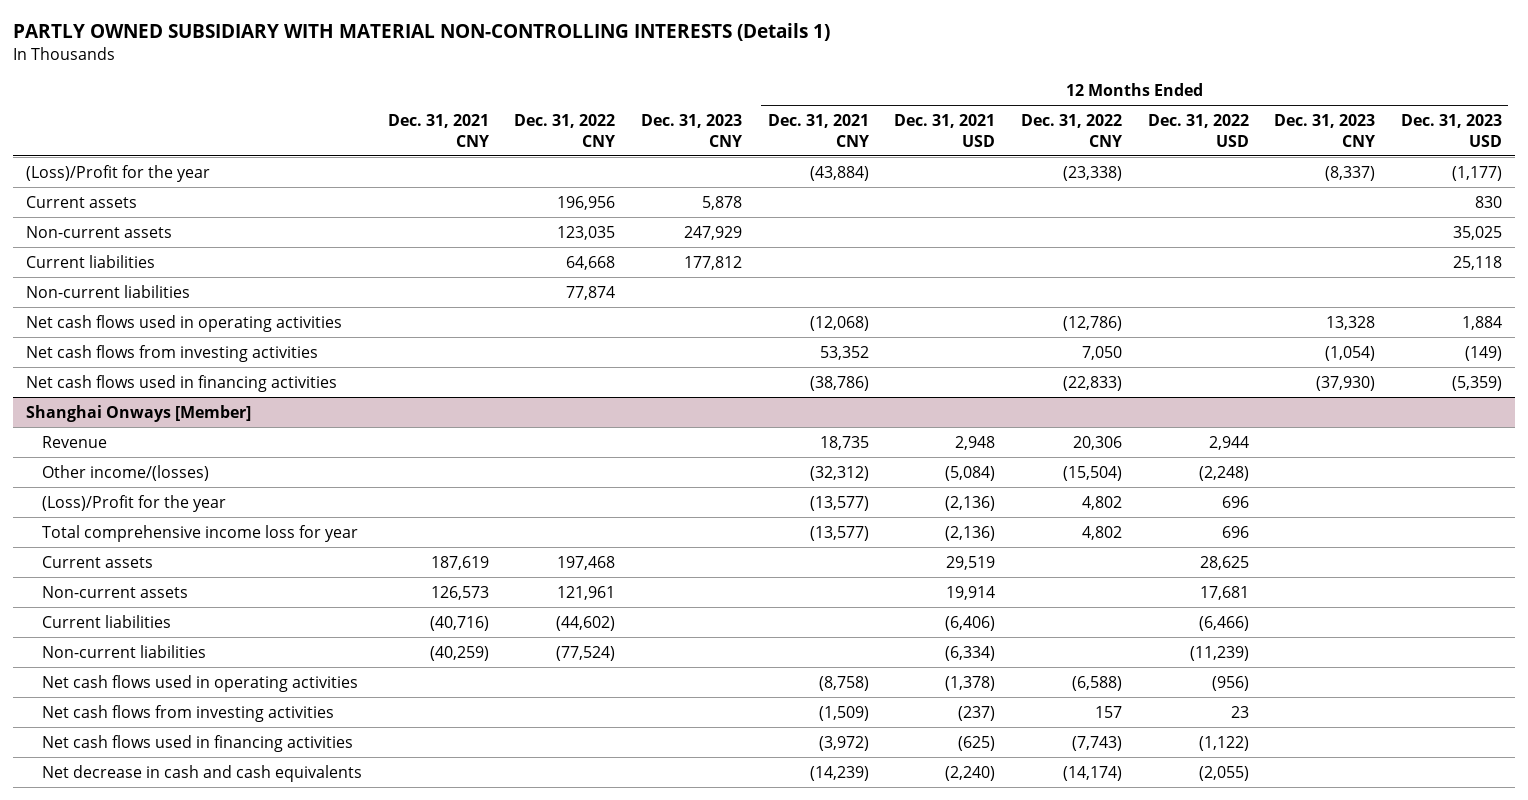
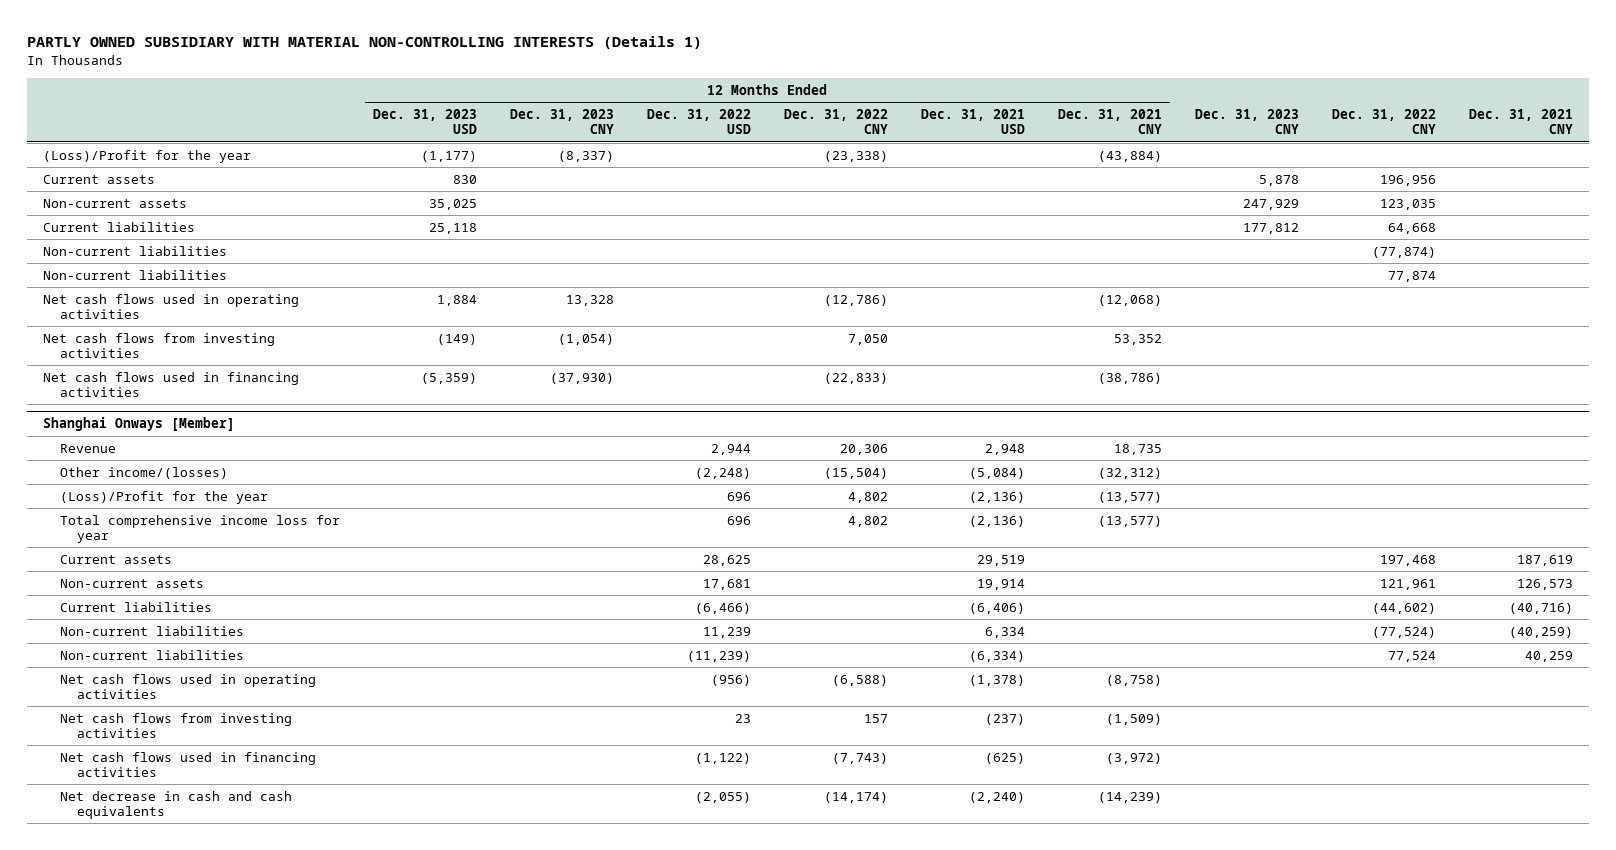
none -> [43,245,228,256] Non-current liabilities
[945,645,996,661] (6,334) -> [984,626,1025,638] 6,334
[1189,645,1249,661] (11,239) -> [702,626,751,638] 11,239
none -> [59,649,244,660] Non-current liabilities

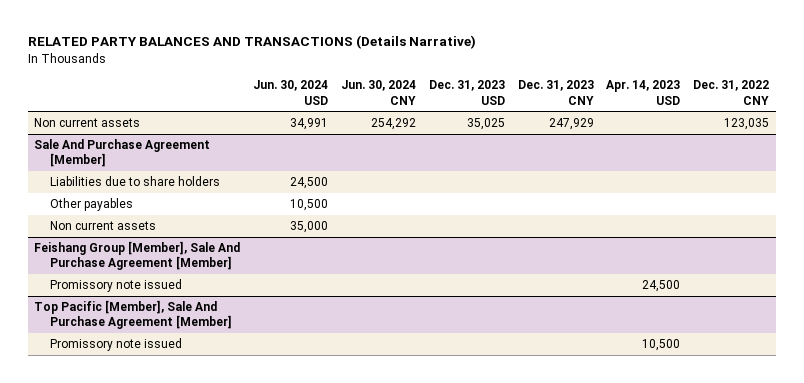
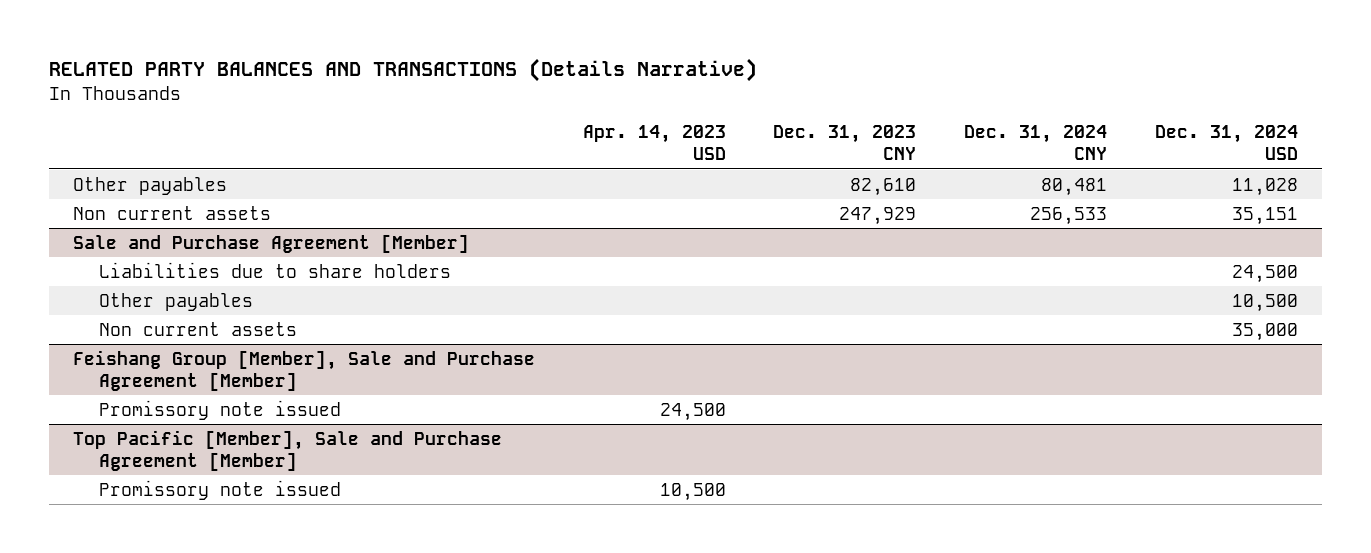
[253,80,329,105] Jun. 30, 2024 USD -> none
[340,80,416,105] Jun. 30, 2024 CNY -> none
[428,80,505,105] Dec. 31, 2023 USD -> none
[693,80,770,105] Dec. 31, 2022 CNY -> none
none -> [964,125,1108,161] Dec. 31, 2024 CNY
none -> [1154,125,1298,161] Dec. 31, 2024 USD
none -> [73,176,228,195] Other payables
[34,139,211,168] Sale And Purchase Agreement [Member] -> [73,233,470,253] Sale and Purchase Agreement [Member]
[34,241,241,271] Feishang Group [Member], Sale And Purchase Agreement [Member] -> [73,349,536,391] Feishang Group [Member], Sale and Purchase Agreement [Member]
[34,300,233,330] Top Pacific [Member], Sale And Purchase Agreement [Member] -> [73,429,503,471] Top Pacific [Member], Sale and Purchase Agreement [Member]

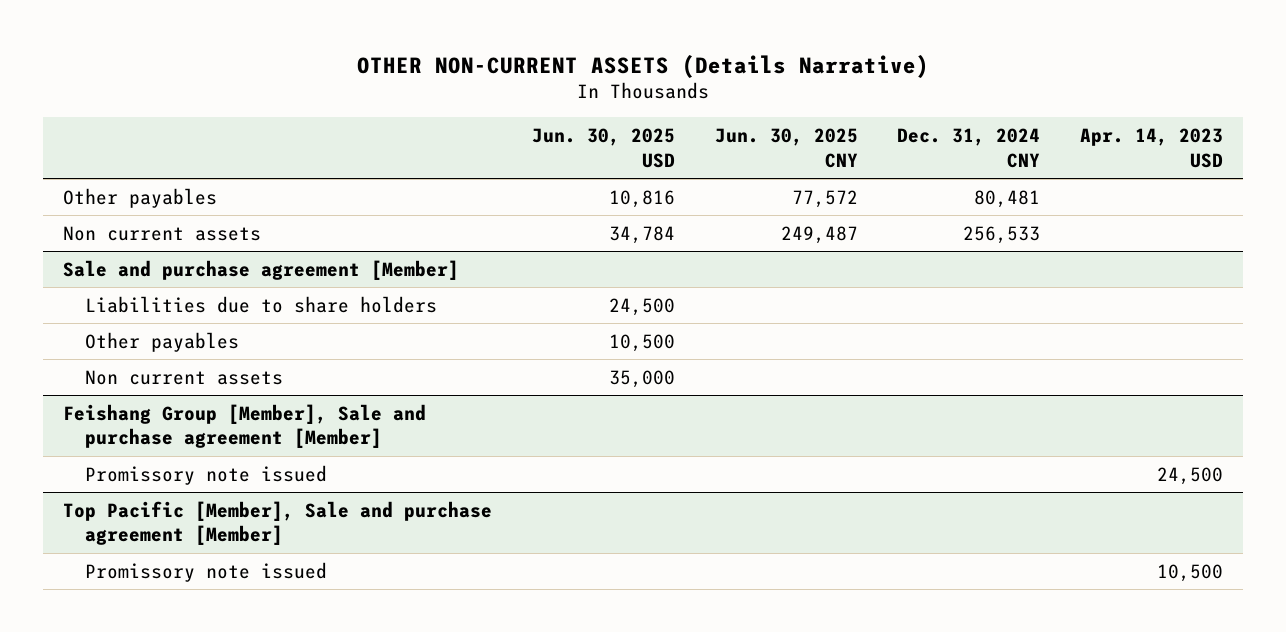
[49,58,758,83] RELATED PARTY BALANCES AND TRANSACTIONS (Details Narrative) -> [357,54,930,78] OTHER NON-CURRENT ASSETS (Details Narrative)
[773,125,917,161] Dec. 31, 2023 CNY -> none
[1154,125,1298,161] Dec. 31, 2024 USD -> none
none -> [531,128,675,168] Jun. 30, 2025 USD
none -> [714,128,858,168] Jun. 30, 2025 CNY
[73,233,470,253] Sale and Purchase Agreement [Member] -> [62,259,459,280] Sale and purchase agreement [Member]
[73,349,536,391] Feishang Group [Member], Sale and Purchase Agreement [Member] -> [62,403,426,449] Feishang Group [Member], Sale and purchase agreement [Member]
[73,429,503,471] Top Pacific [Member], Sale and Purchase Agreement [Member] -> [62,500,492,546] Top Pacific [Member], Sale and purchase agreement [Member]

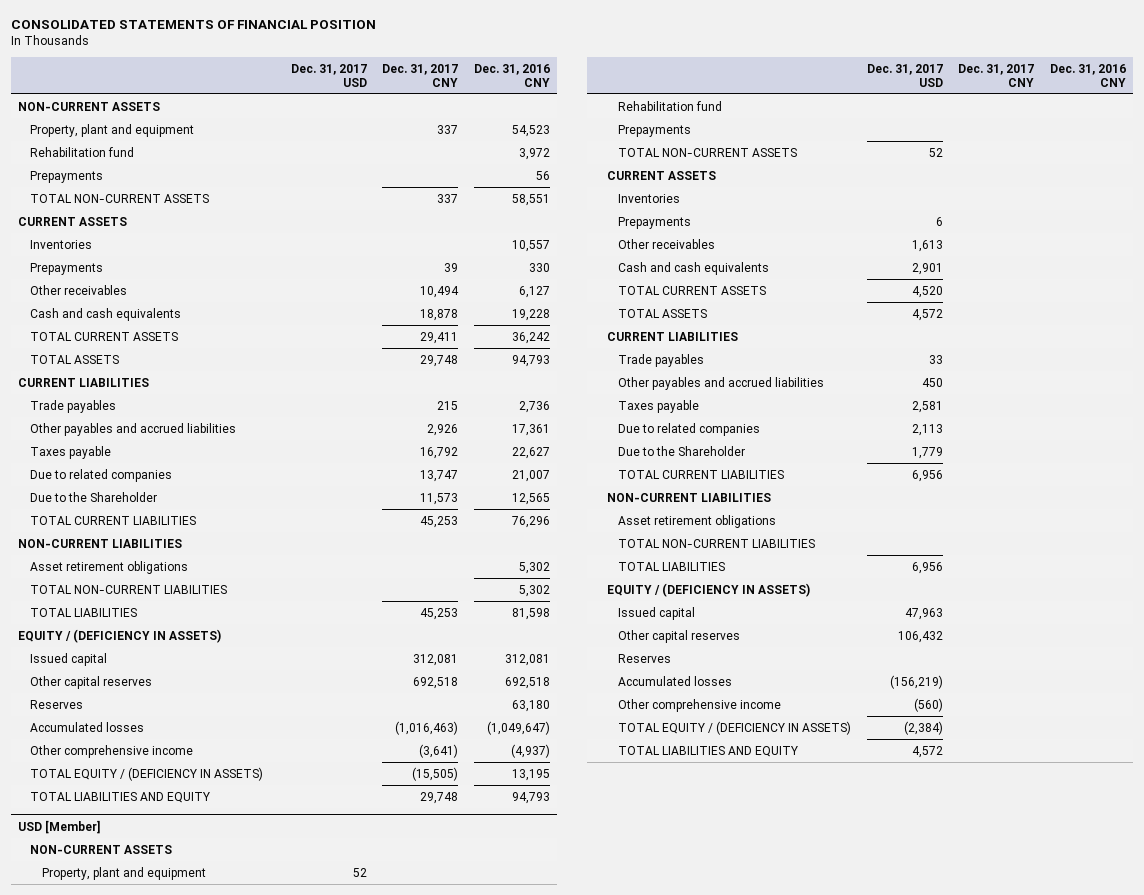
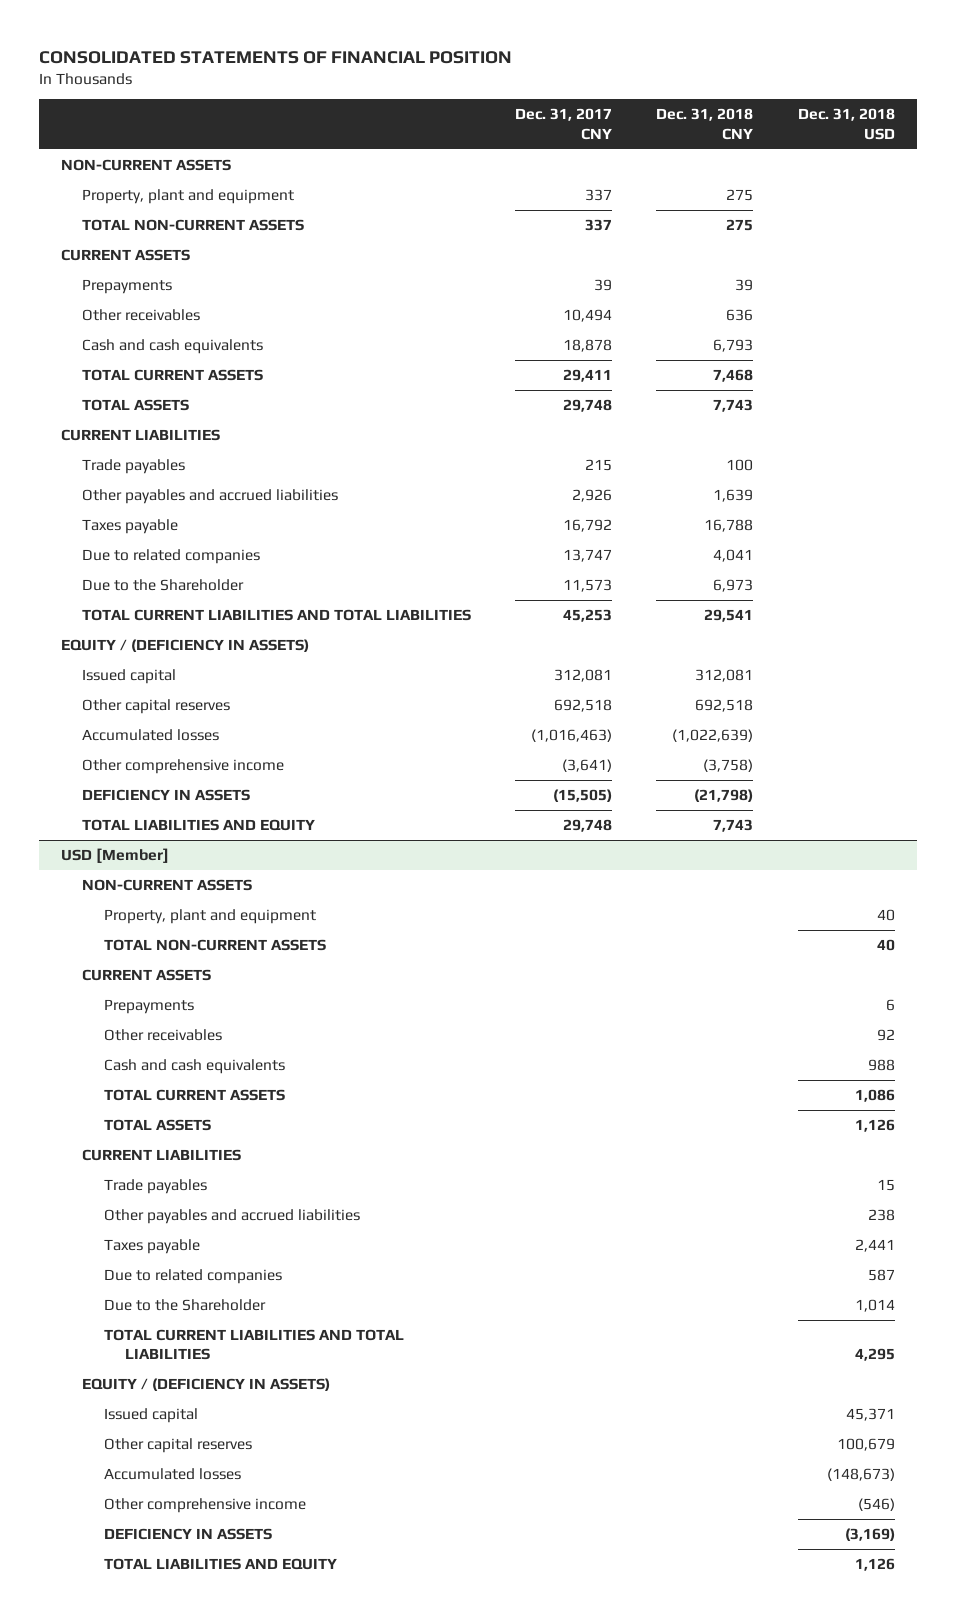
[290,63,367,87] Dec. 31, 2017 USD -> none
[473,63,550,87] Dec. 31, 2016 CNY -> none
none -> [656,108,754,140] Dec. 31, 2018 CNY
none -> [797,108,895,140] Dec. 31, 2018 USD
[30,146,135,157] Rehabilitation fund -> none
[30,170,104,183] Prepayments -> none
[30,239,93,249] Inventories -> none
[30,515,197,525] TOTAL CURRENT LIABILITIES -> none
[18,538,183,548] NON-CURRENT LIABILITIES -> none
[30,560,189,574] Asset retirement obligations -> none
[30,584,228,594] TOTAL NON-CURRENT LIABILITIES -> none
[30,607,138,617] TOTAL LIABILITIES -> [82,609,472,622] TOTAL CURRENT LIABILITIES AND TOTAL LIABILITIES
[30,699,84,709] Reserves -> none
[30,766,264,781] TOTAL EQUITY / (DEFICIENCY IN ASSETS) -> [82,789,251,802] DEFICIENCY IN ASSETS
[618,100,723,111] Rehabilitation fund -> none
[618,124,692,137] Prepayments -> none
[618,193,681,203] Inventories -> none
[618,469,785,479] TOTAL CURRENT LIABILITIES -> none
[606,492,771,502] NON-CURRENT LIABILITIES -> none
[618,514,777,528] Asset retirement obligations -> none
[618,538,816,548] TOTAL NON-CURRENT LIABILITIES -> none
[618,561,726,571] TOTAL LIABILITIES -> [103,1329,404,1361] TOTAL CURRENT LIABILITIES AND TOTAL LIABILITIES
[618,653,672,663] Reserves -> none
[618,720,852,735] TOTAL EQUITY / (DEFICIENCY IN ASSETS) -> [103,1528,272,1541] DEFICIENCY IN ASSETS

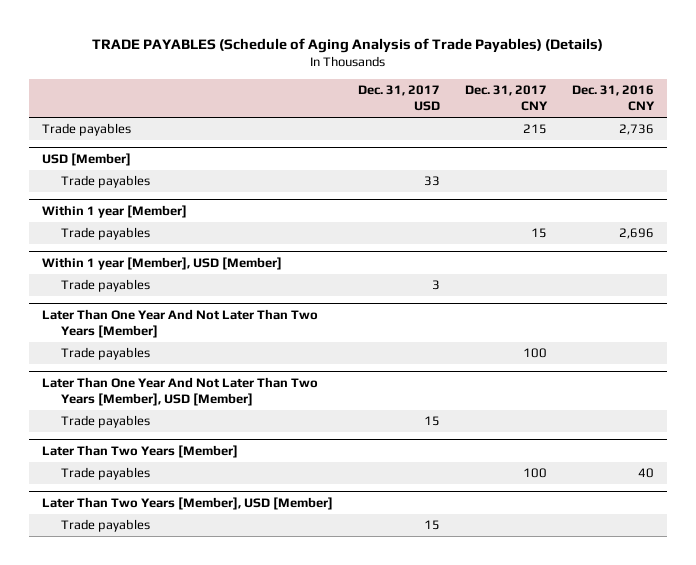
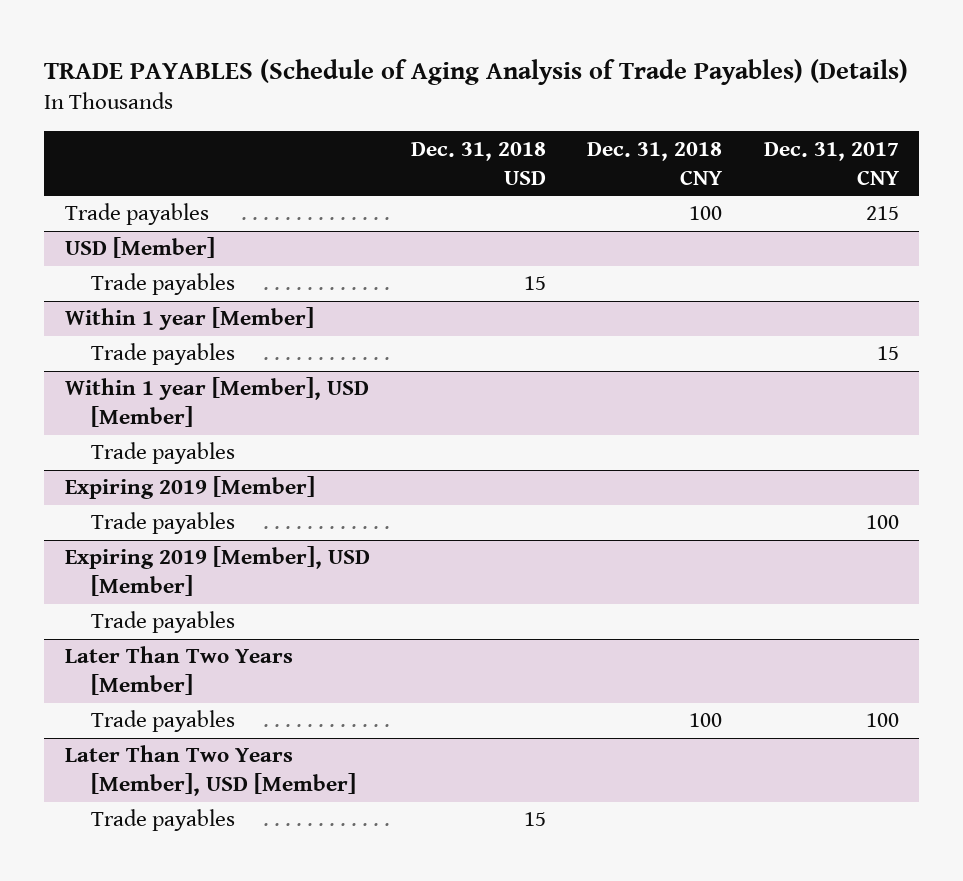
[357,85,440,112] Dec. 31, 2017 USD -> none
[572,85,656,112] Dec. 31, 2016 CNY -> none
none -> [410,141,546,185] Dec. 31, 2018 USD
none -> [587,141,723,185] Dec. 31, 2018 CNY
[41,309,318,339] Later Than One Year And Not Later Than Two Years [Member] -> [64,476,315,500] Expiring 2019 [Member]
[41,377,318,407] Later Than One Year And Not Later Than Two Years [Member], USD [Member] -> none
[60,415,150,429] Trade payables -> none
none -> [64,546,370,597] Expiring 2019 [Member], USD [Member]
none -> [91,611,236,634] Trade payables

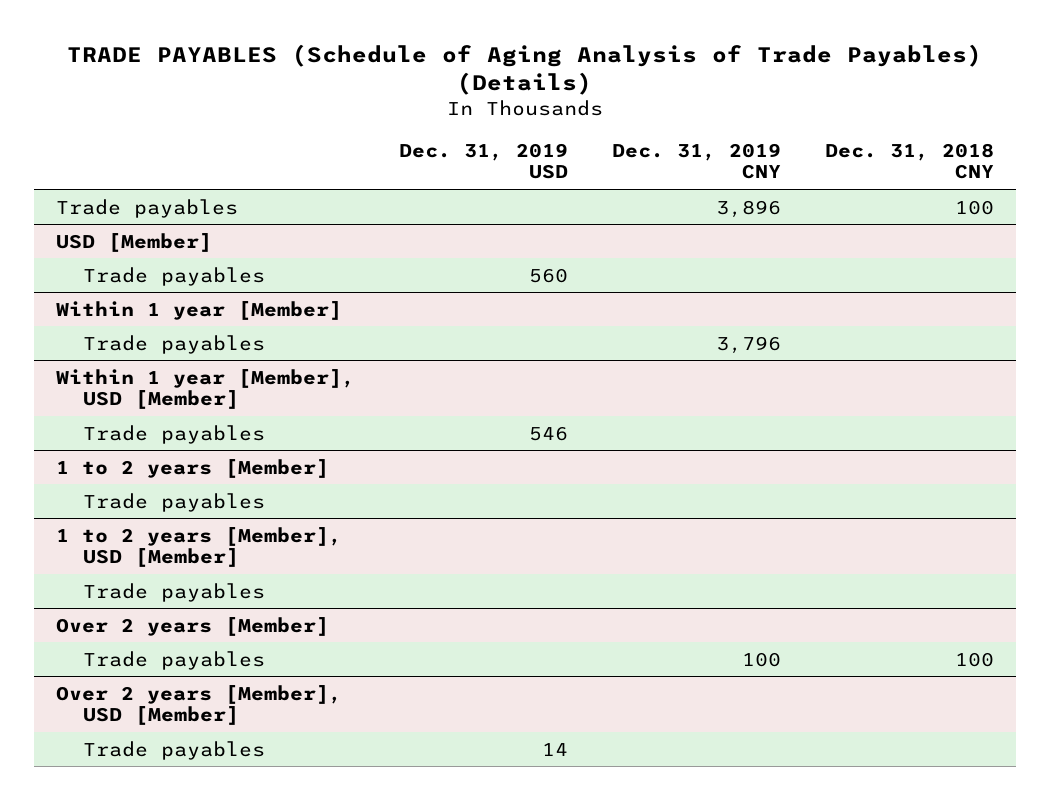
[410,141,546,185] Dec. 31, 2018 USD -> none
[763,141,899,185] Dec. 31, 2017 CNY -> none
none -> [398,142,568,180] Dec. 31, 2019 USD
none -> [611,142,781,180] Dec. 31, 2019 CNY
[64,476,315,500] Expiring 2019 [Member] -> [55,458,329,478] 1 to 2 years [Member]
[64,546,370,597] Expiring 2019 [Member], USD [Member] -> none
[91,611,236,634] Trade payables -> none
none -> [55,526,342,567] 1 to 2 years [Member], USD [Member]
none -> [83,582,266,602] Trade payables
[64,646,293,696] Later Than Two Years [Member] -> [55,616,329,636] Over 2 years [Member]
[64,745,357,797] Later Than Two Years [Member], USD [Member] -> none
[91,809,236,832] Trade payables -> none
none -> [55,684,342,725] Over 2 years [Member], USD [Member]
none -> [83,740,266,760] Trade payables

